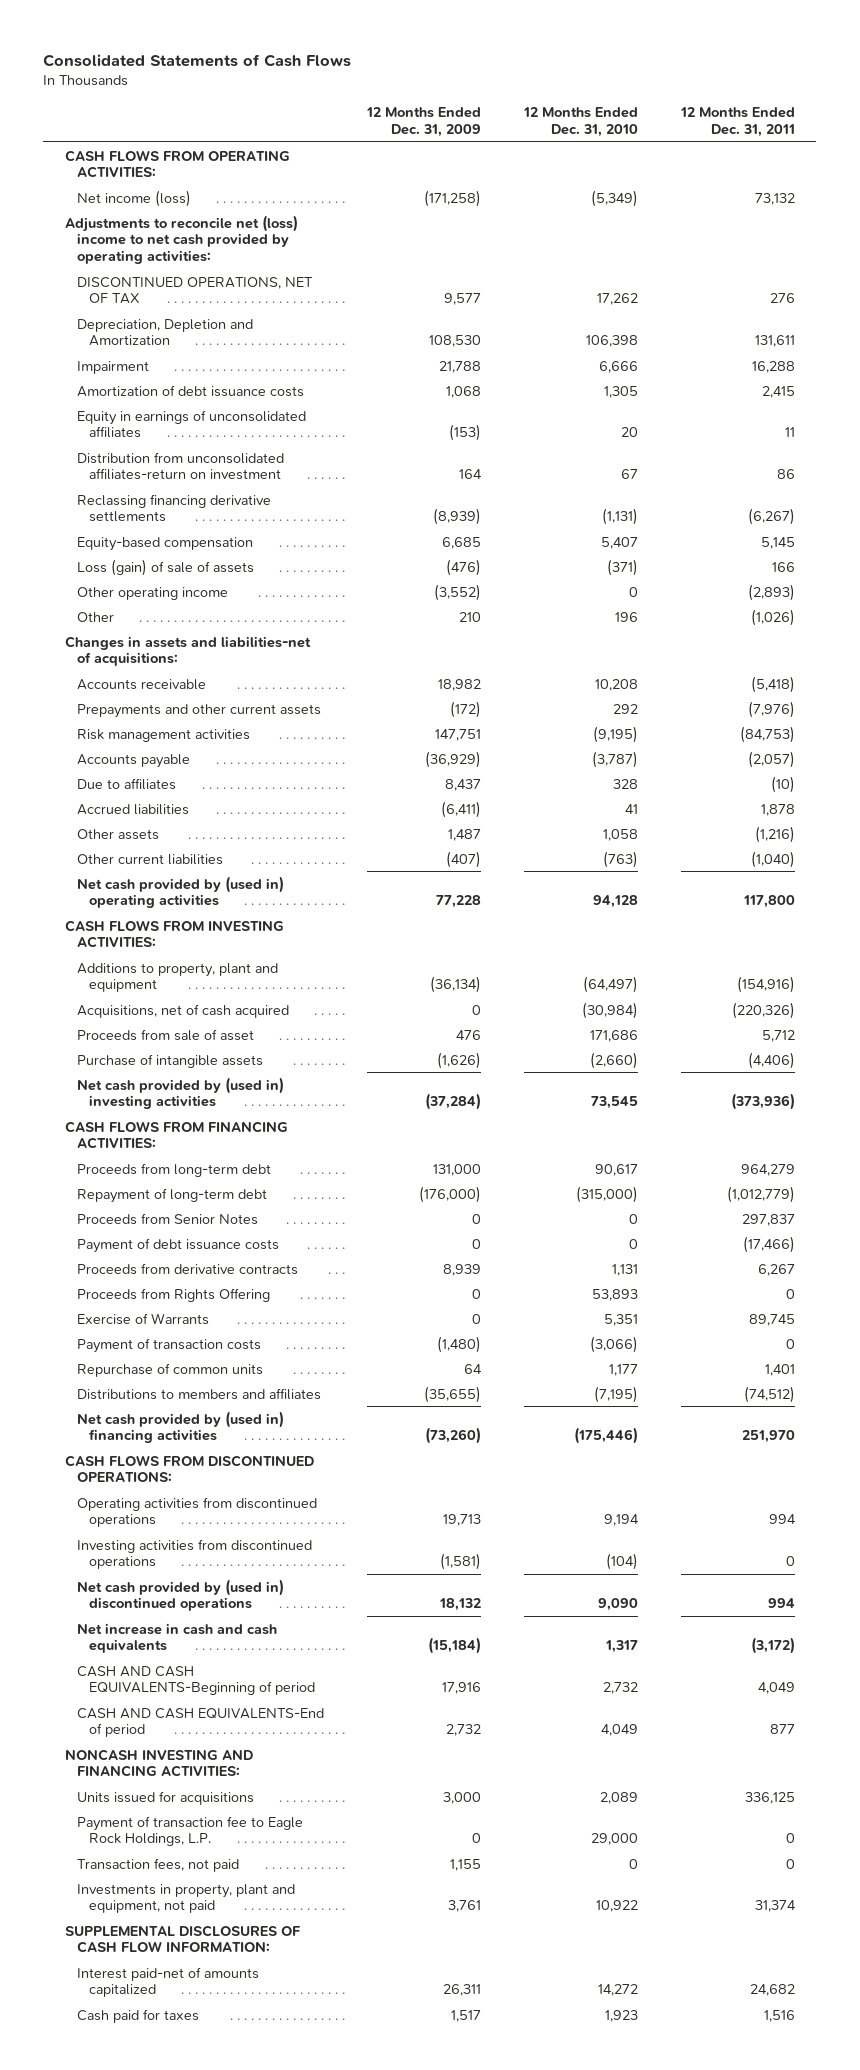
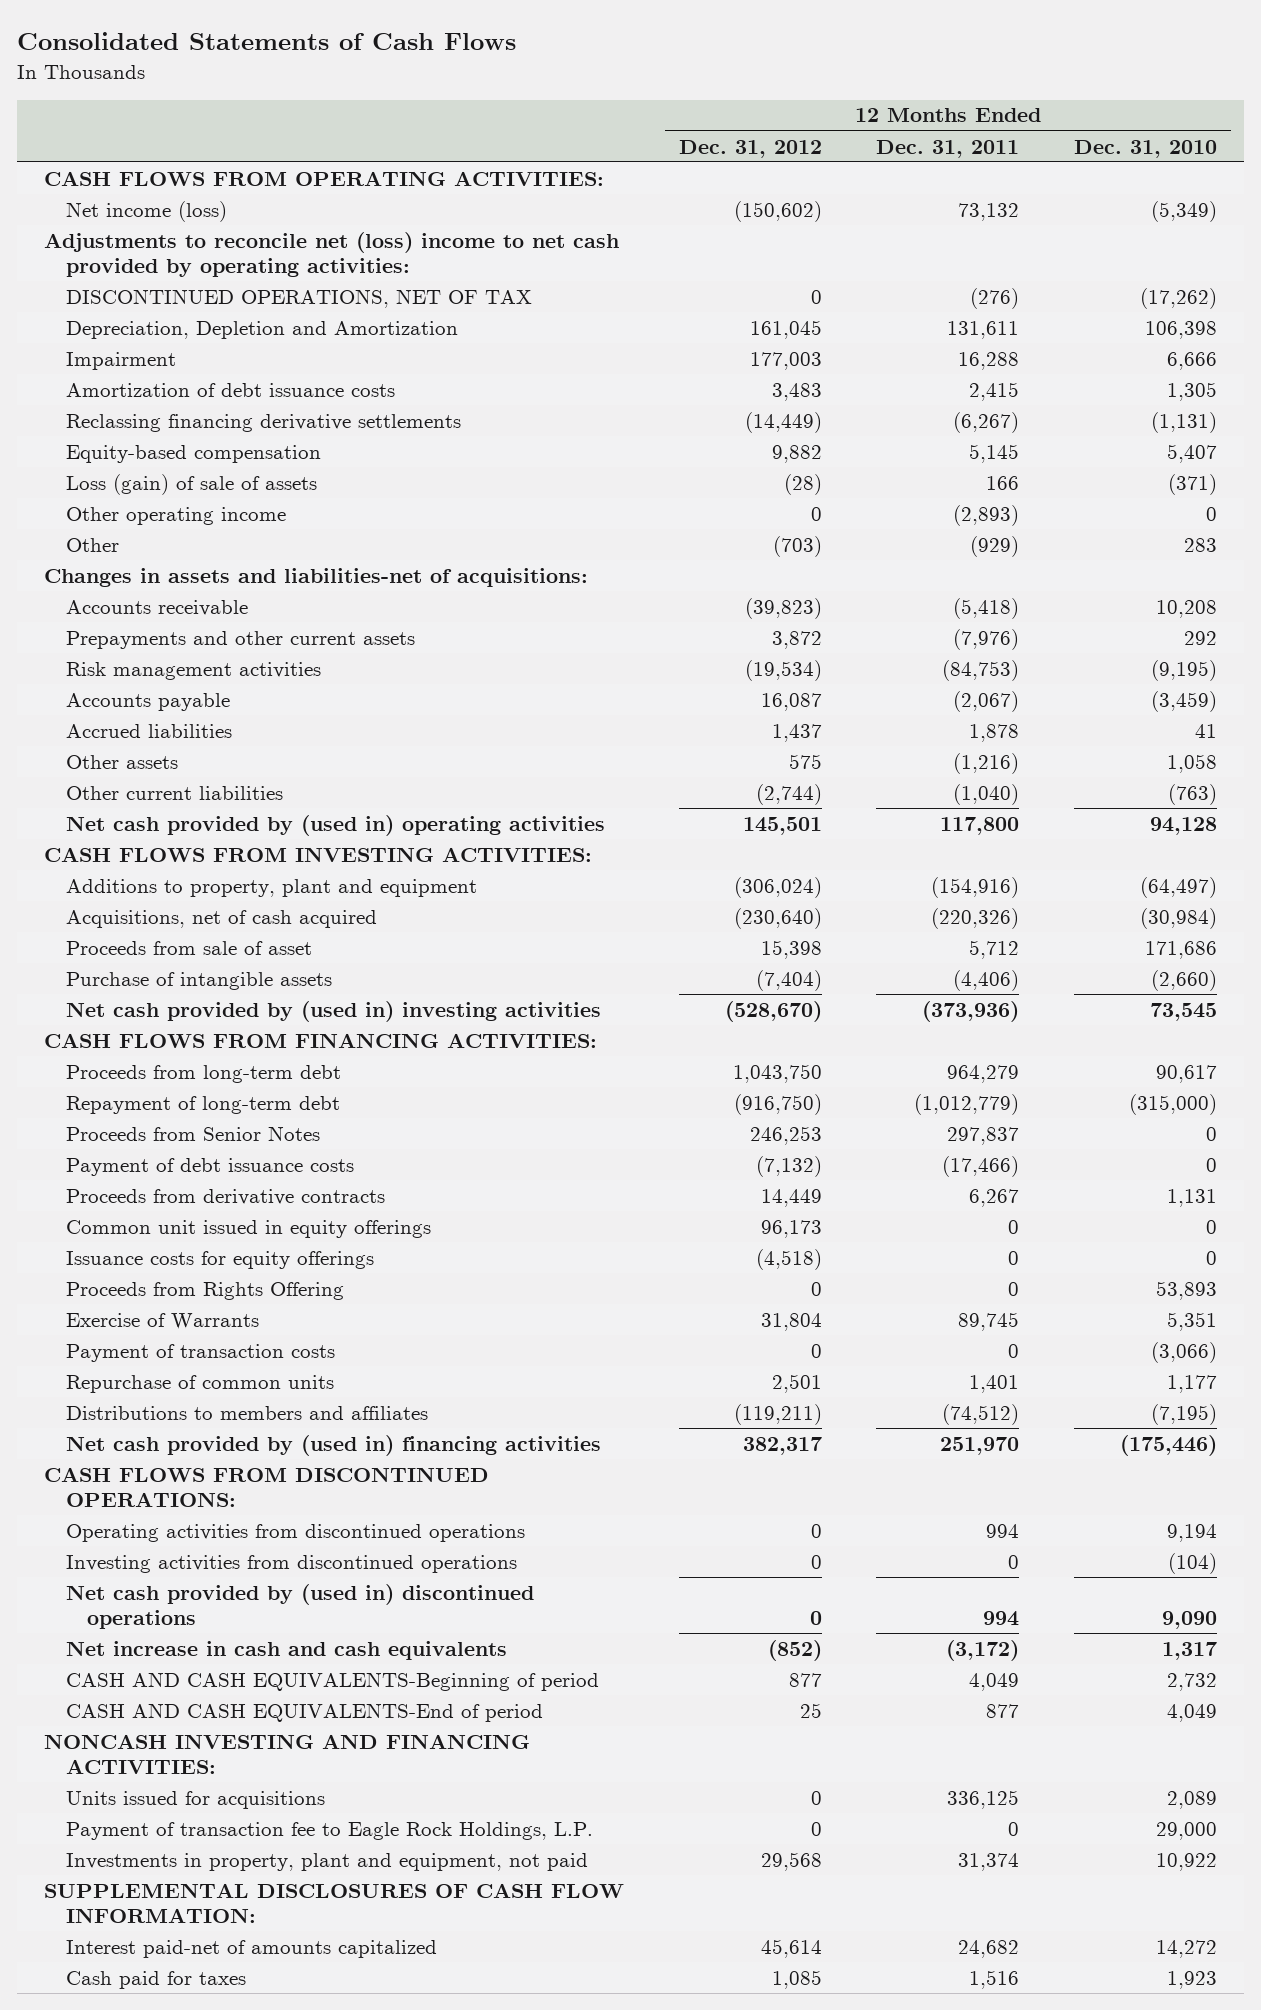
[365,107,481,137] 12 Months Ended Dec. 31, 2009 -> none
none -> [678,139,822,158] Dec. 31, 2012
[596,293,638,306] 17,262 -> [1139,287,1217,309] (17,262)
[769,293,795,304] 276 -> [970,287,1020,309] (276)
[76,409,306,439] Equity in earnings of unconsolidated affiliates -> none
[76,451,284,481] Distribution from unconsolidated affiliates-return on investment -> none
[614,611,638,622] 196 -> [1183,537,1217,552] 283
[750,608,795,626] (1,026) -> [970,535,1020,557] (929)
[76,777,176,790] Due to affiliates -> none
[591,750,638,768] (3,787) -> [1150,690,1217,712] (3,459)
[747,750,795,768] (2,057) -> [953,690,1020,712] (2,067)
none -> [65,1219,431,1238] Common unit issued in equity offerings
none -> [65,1250,374,1269] Issuance costs for equity offerings
[76,1857,239,1872] Transaction fees, not paid -> none

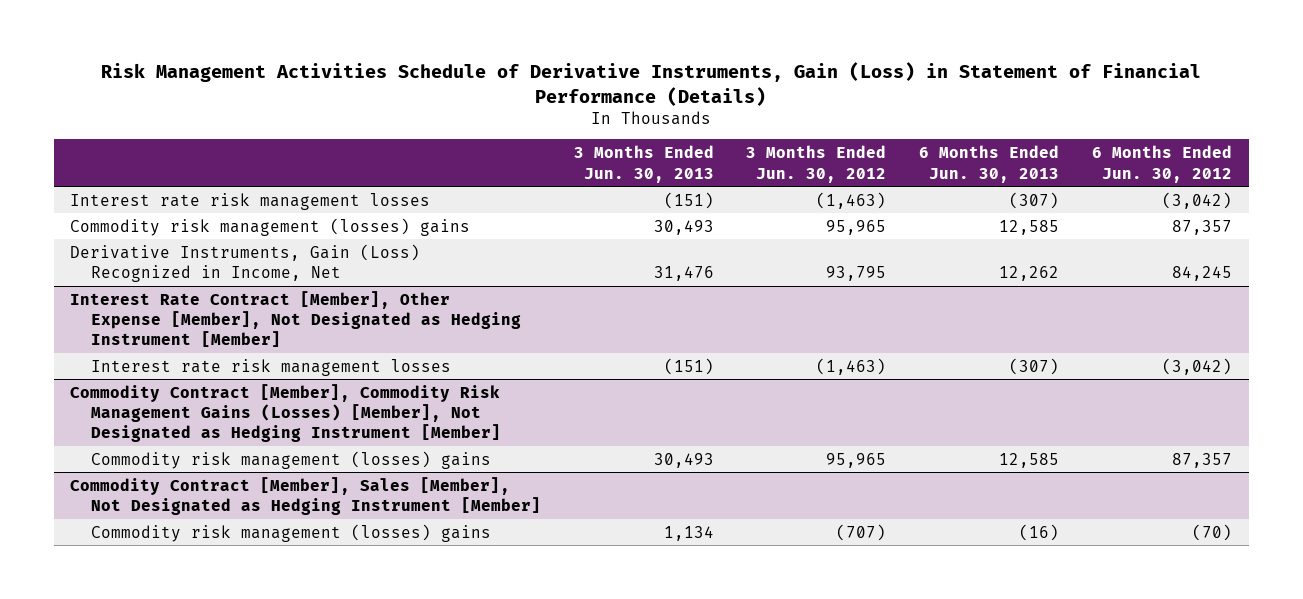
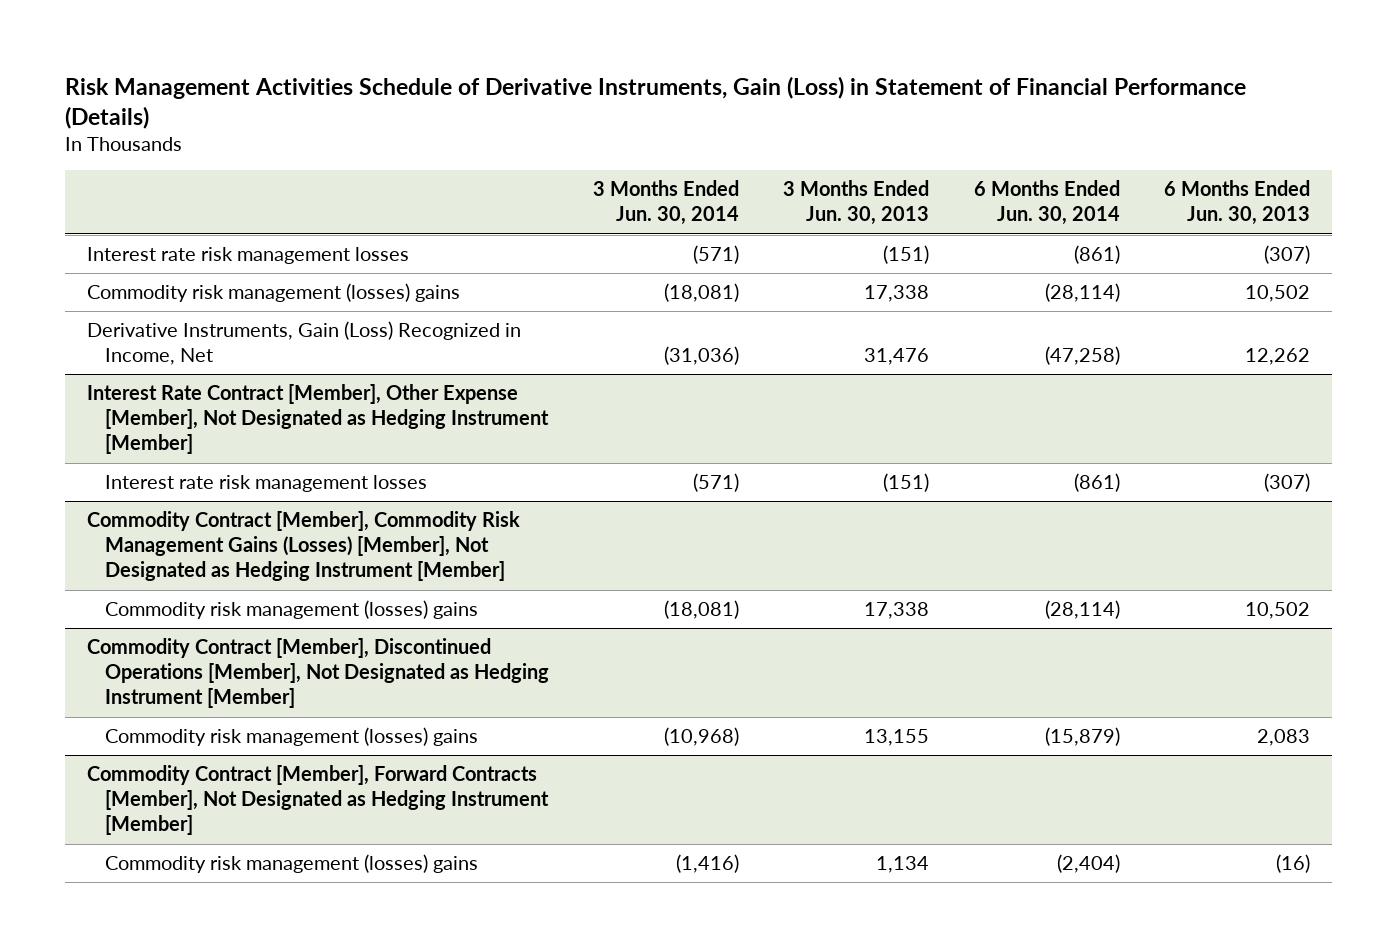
[746,145,887,183] 3 Months Ended Jun. 30, 2012 -> none
[1092,145,1233,183] 6 Months Ended Jun. 30, 2012 -> none
none -> [593,180,740,226] 3 Months Ended Jun. 30, 2014
none -> [973,180,1120,226] 6 Months Ended Jun. 30, 2014
[653,219,714,235] 30,493 -> [864,285,930,303] 17,338
[999,219,1060,235] 12,585 -> [1244,285,1310,303] 10,502
[653,452,714,468] 30,493 -> [864,602,930,620] 17,338
[999,452,1060,468] 12,585 -> [1244,602,1310,620] 10,502
none -> [86,638,549,709] Commodity Contract [Member], Discontinued Operations [Member], Not Designated as Hedging Instrument [Member]
none -> [104,727,478,747] Commodity risk management (losses) gains
[70,476,541,516] Commodity Contract [Member], Sales [Member], Not Designated as Hedging Instrument [Member] -> [86,765,549,836] Commodity Contract [Member], Forward Contracts [Member], Not Designated as Hedging Instrument [Member]

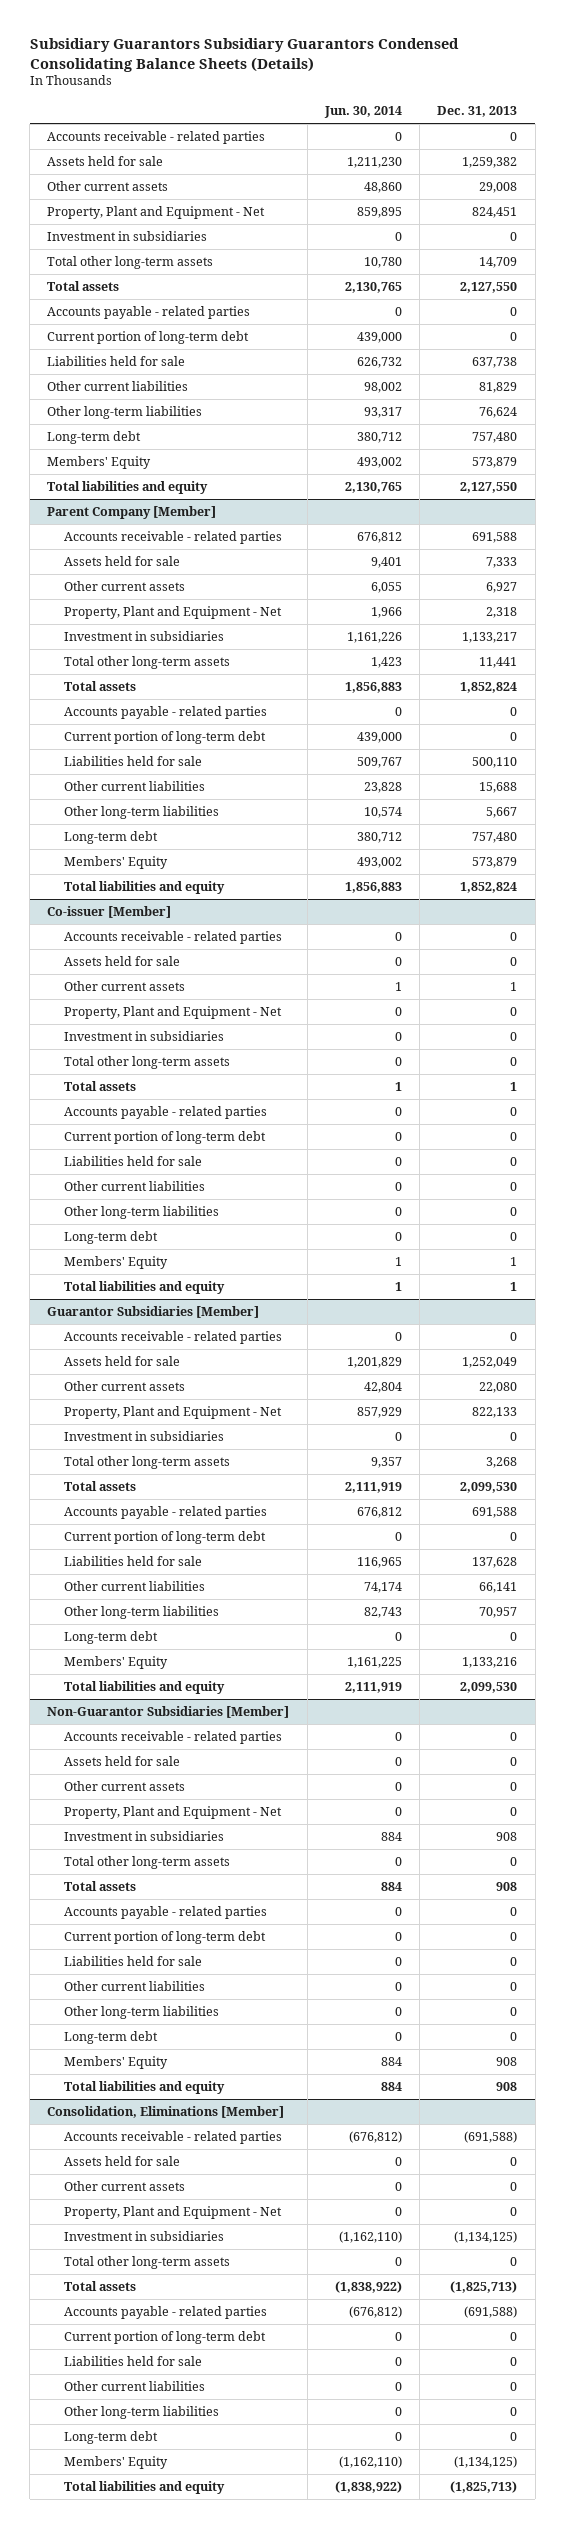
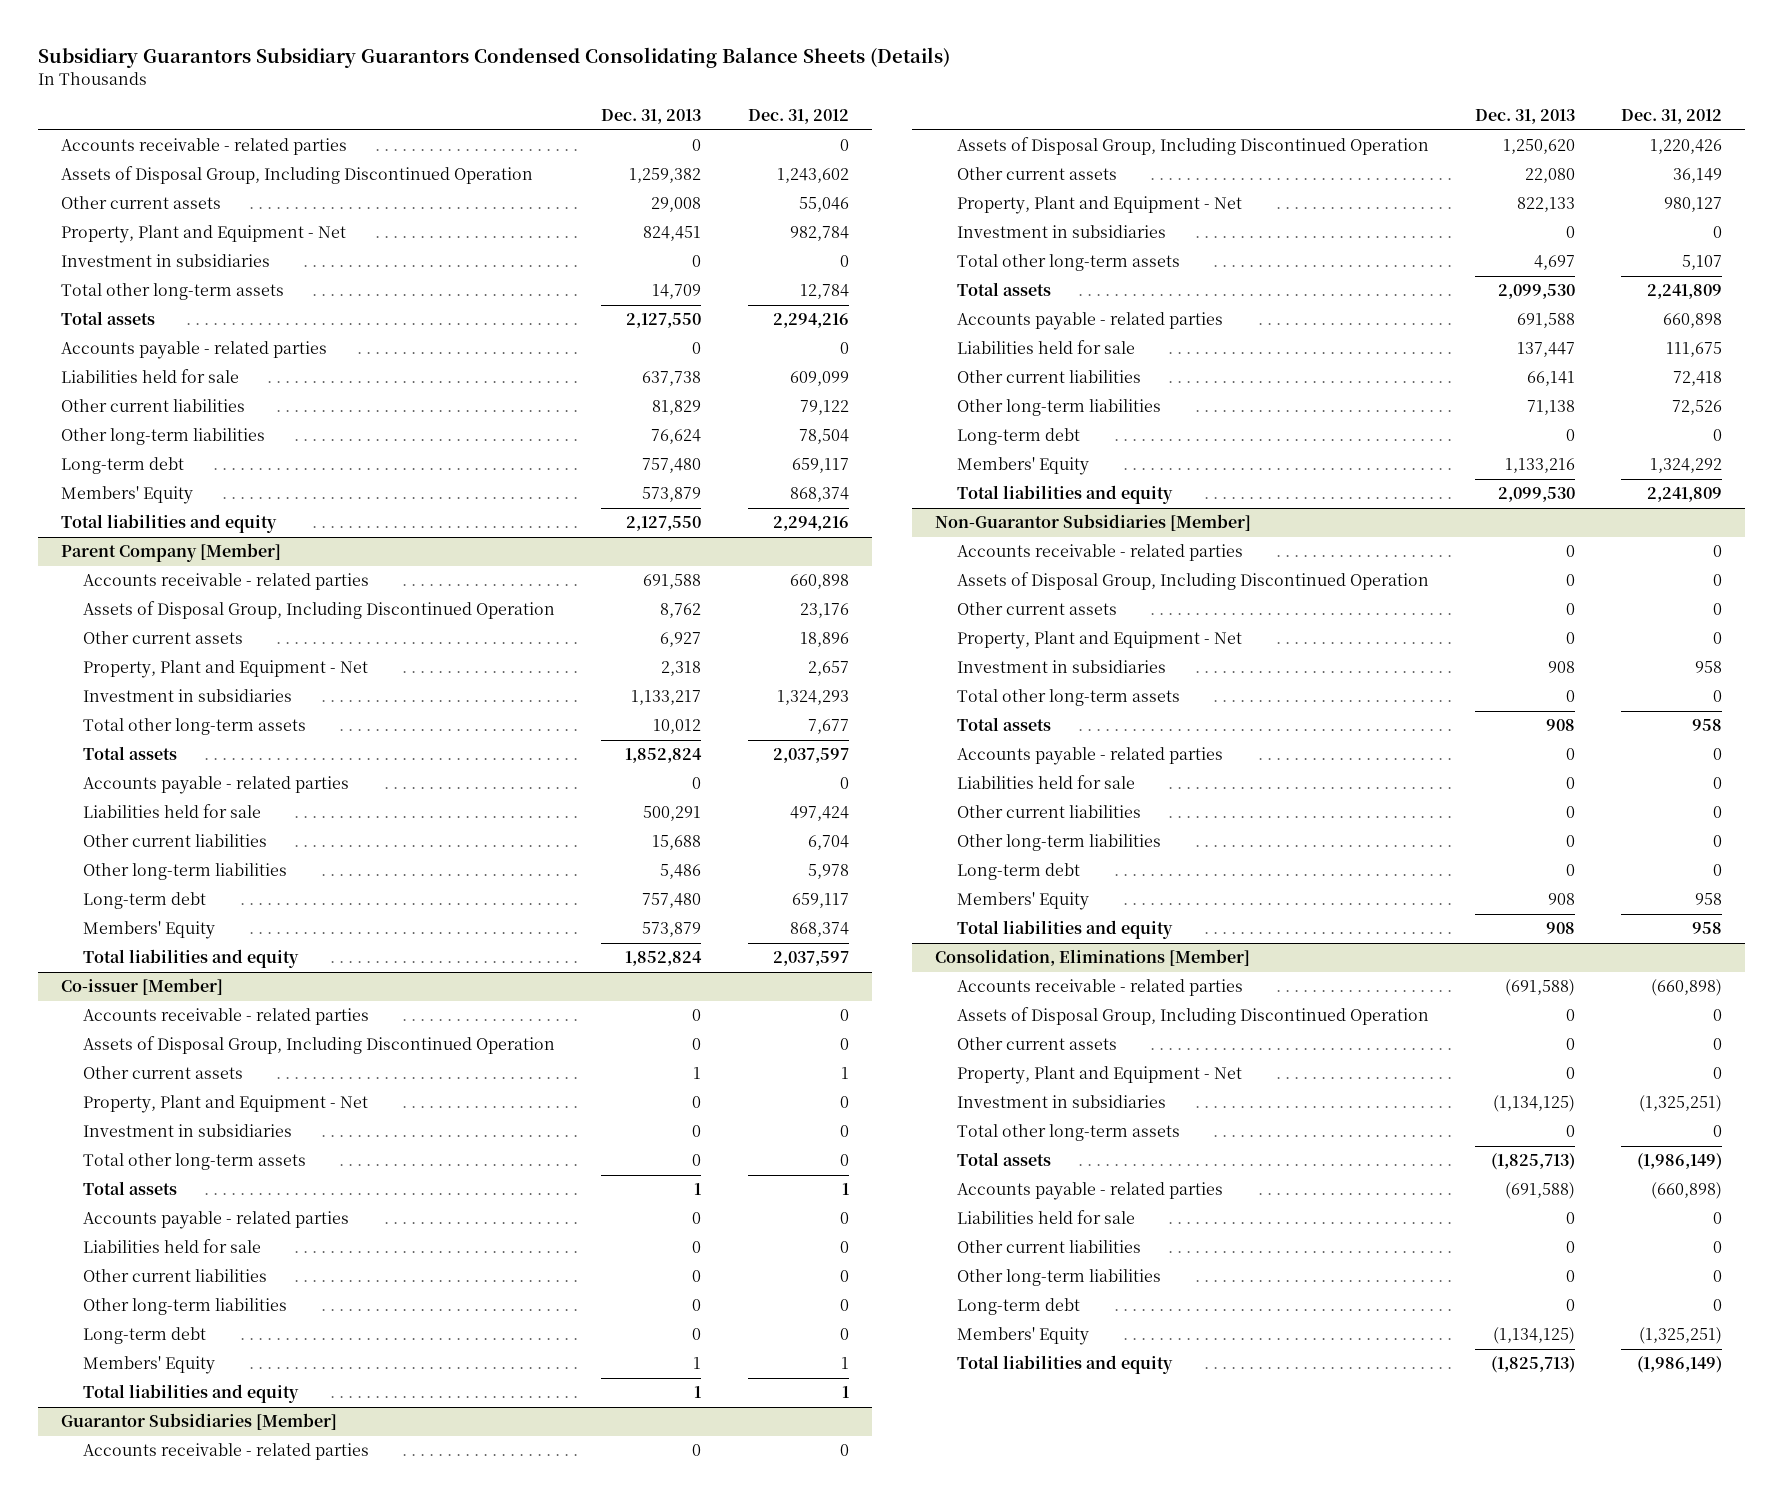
[323,106,402,119] Jun. 30, 2014 -> none
none -> [747,109,849,125] Dec. 31, 2012
[47,156,164,167] Assets held for sale -> [61,166,534,185] Assets of Disposal Group, Including Discontinued Operation
[47,331,250,345] Current portion of long-term debt -> none
[63,556,180,567] Assets held for sale -> none
none -> [83,601,556,620] Assets of Disposal Group, Including Discontinued Operation
[479,657,518,669] 11,441 -> [653,719,702,735] 10,012
[63,731,266,745] Current portion of long-term debt -> none
[472,757,518,769] 500,110 -> [643,806,702,822] 500,291
[486,807,518,819] 5,667 -> [660,864,702,880] 5,486
[63,956,180,967] Assets held for sale -> [83,1036,556,1055] Assets of Disposal Group, Including Discontinued Operation
[63,1131,266,1145] Current portion of long-term debt -> none
[63,1356,180,1367] Assets held for sale -> none
none -> [956,137,1429,156] Assets of Disposal Group, Including Discontinued Operation
[486,1457,518,1469] 3,268 -> [1534,255,1576,271] 4,697
[63,1531,266,1545] Current portion of long-term debt -> none
[472,1557,518,1569] 137,628 -> [1517,342,1576,358] 137,447
[479,1607,518,1619] 70,957 -> [1527,400,1576,416] 71,138
[63,1756,180,1767] Assets held for sale -> [956,572,1429,591] Assets of Disposal Group, Including Discontinued Operation
[63,1931,266,1945] Current portion of long-term debt -> none
[63,2156,180,2167] Assets held for sale -> [956,1007,1429,1026] Assets of Disposal Group, Including Discontinued Operation
[63,2331,266,2345] Current portion of long-term debt -> none

